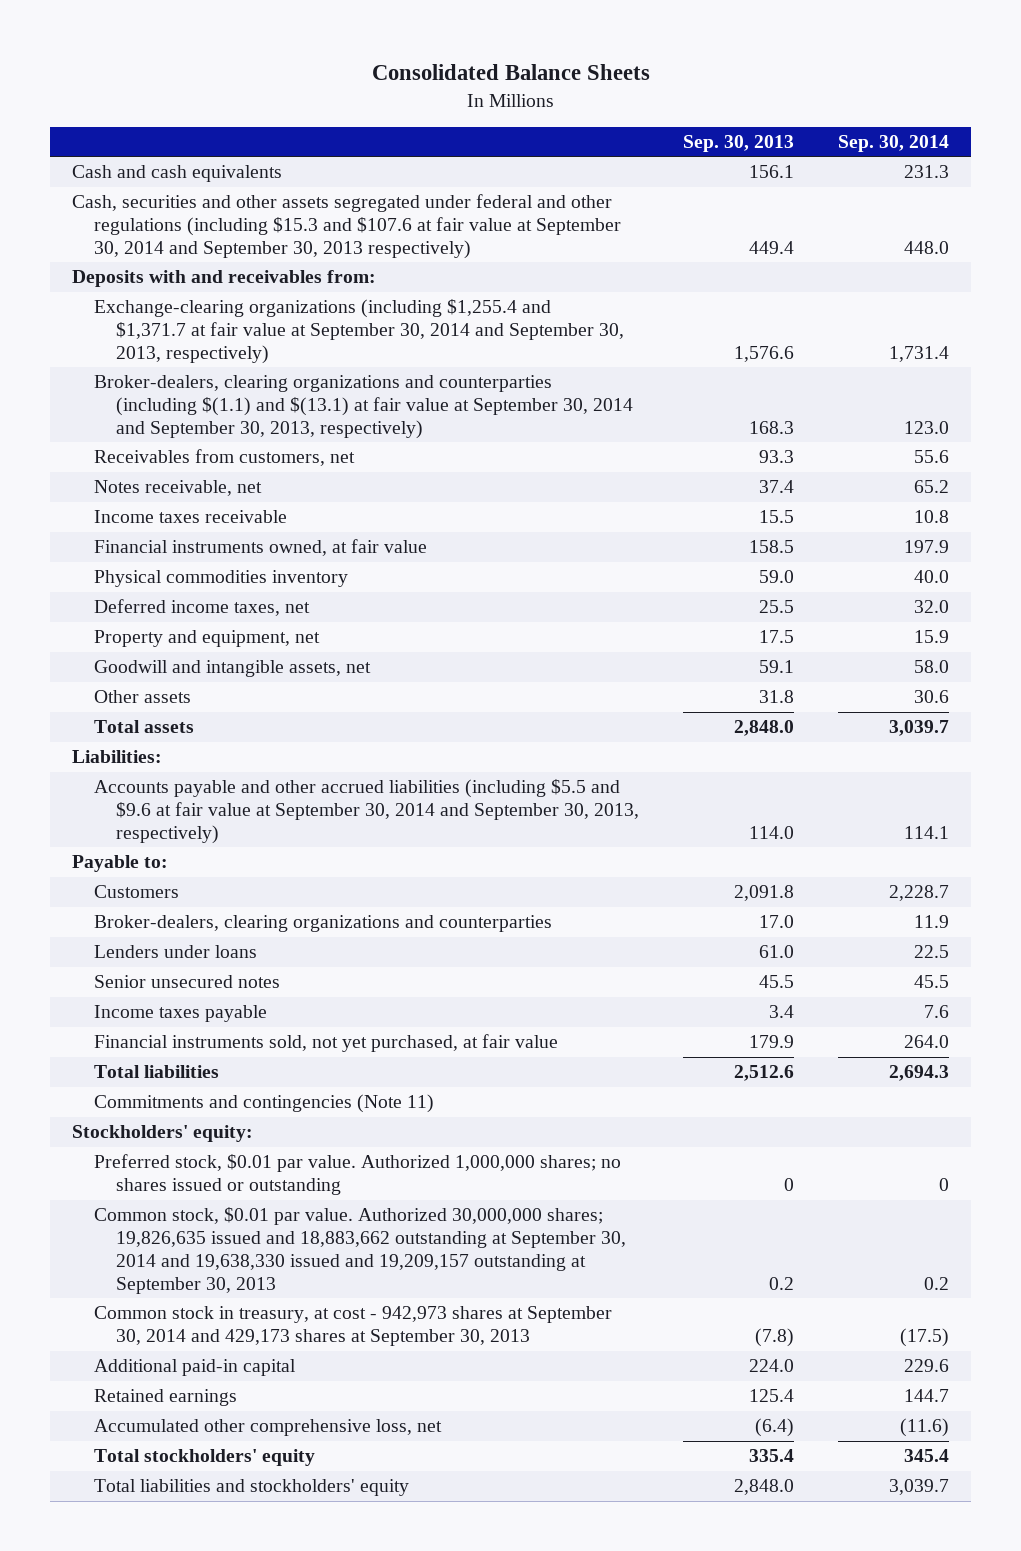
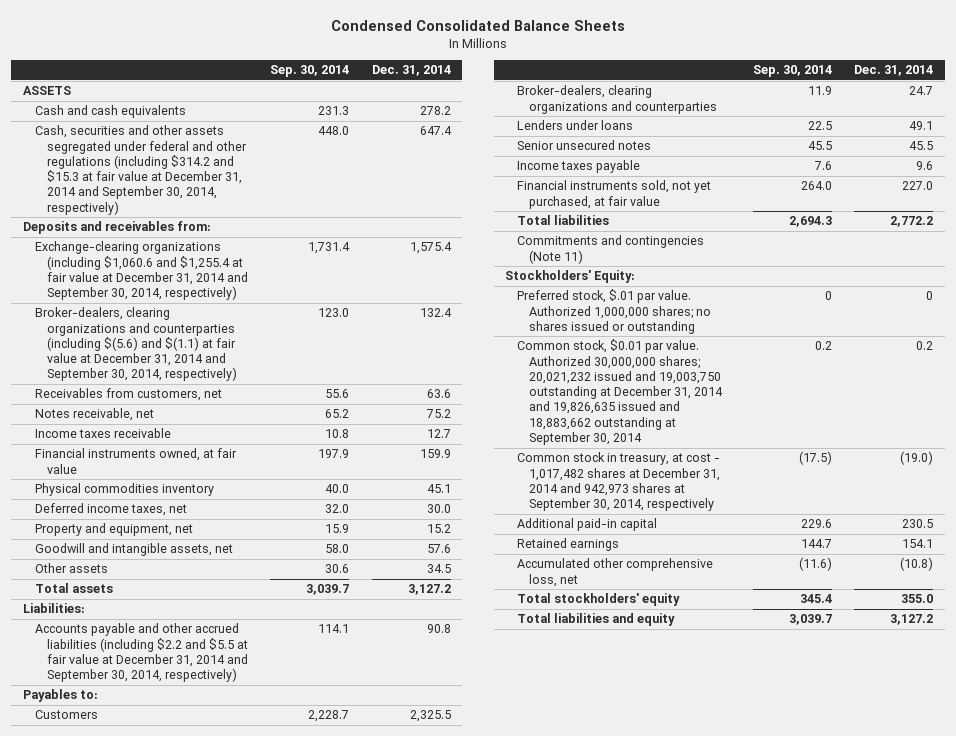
[371,64,650,81] Consolidated Balance Sheets -> [330,19,625,31] Condensed Consolidated Balance Sheets
[683,134,795,152] Sep. 30, 2013 -> none
none -> [372,65,452,77] Dec. 31, 2014
none -> [22,86,71,96] ASSETS
[72,194,622,259] Cash, securities and other assets segregated under federal and other regulations (including $15.3 and $107.6 at fair value at September 30, 2014 and September 30, 2013 respectively) -> [34,125,247,215] Cash, securities and other assets segregated under federal and other regulations (including $314.2 and $15.3 at fair value at December 31, 2014 and September 30, 2014, respectively)
[72,270,377,288] Deposits with and receivables from: -> [22,221,211,235] Deposits and receivables from:
[94,299,625,364] Exchange-clearing organizations (including $1,255.4 and $1,371.7 at fair value at September 30, 2014 and September 30, 2013, respectively) -> [34,241,248,301] Exchange-clearing organizations (including $1,060.6 and $1,255.4 at fair value at December 31, 2014 and September 30, 2014, respectively)
[94,375,634,439] Broker-dealers, clearing organizations and counterparties (including $(1.1) and $(13.1) at fair value at September 30, 2014 and September 30, 2013, respectively) -> [34,307,237,382] Broker-dealers, clearing organizations and counterparties (including $(5.6) and $(1.1) at fair value at December 31, 2014 and September 30, 2014, respectively)
[94,779,640,844] Accounts payable and other accrued liabilities (including $5.5 and $9.6 at fair value at September 30, 2014 and September 30, 2013, respectively) -> [34,623,248,683] Accounts payable and other accrued liabilities (including $2.2 and $5.5 at fair value at December 31, 2014 and September 30, 2014, respectively)
[72,855,169,873] Payable to: -> [22,689,98,703] Payables to:
[72,1125,254,1143] Stockholders' equity: -> [504,270,635,284] Stockholders' Equity:
[94,1154,622,1196] Preferred stock, $0.01 par value. Authorized 1,000,000 shares; no shares issued or outstanding -> [516,289,711,334] Preferred stock, $.01 par value. Authorized 1,000,000 shares; no shares issued or outstanding
[94,1207,627,1294] Common stock, $0.01 par value. Authorized 30,000,000 shares; 19,826,635 issued and 18,883,662 outstanding at September 30, 2014 and 19,638,330 issued and 19,209,157 outstanding at September 30, 2013 -> [516,339,723,445] Common stock, $0.01 par value. Authorized 30,000,000 shares; 20,021,232 issued and 19,003,750 outstanding at December 31, 2014 and 19,826,635 issued and 18,883,662 outstanding at September 30, 2014
[94,1306,613,1347] Common stock in treasury, at cost - 942,973 shares at September 30, 2014 and 429,173 shares at September 30, 2013 -> [516,452,720,512] Common stock in treasury, at cost - 1,017,482 shares at December 31, 2014 and 942,973 shares at September 30, 2014, respectively
[94,1479,410,1497] Total liabilities and stockholders' equity -> [516,613,675,627] Total liabilities and equity

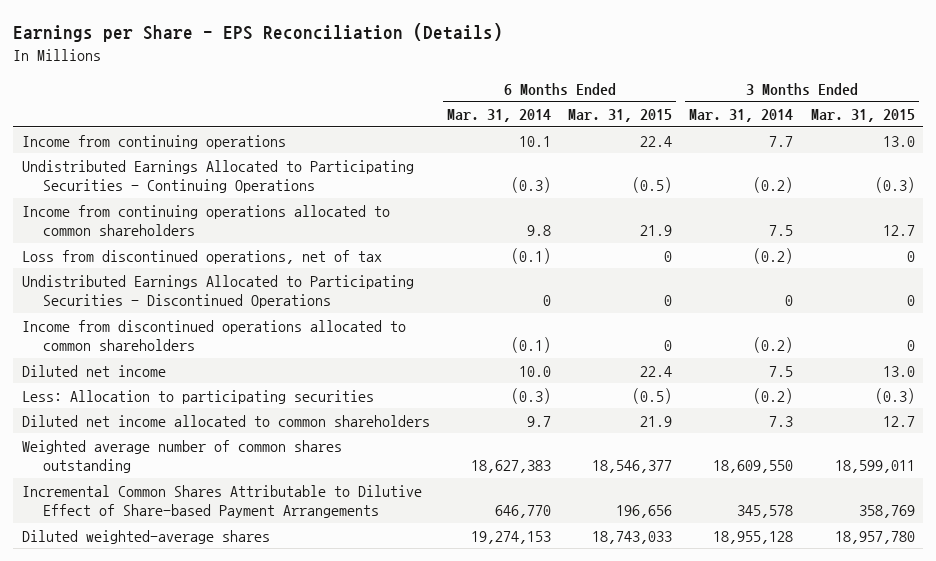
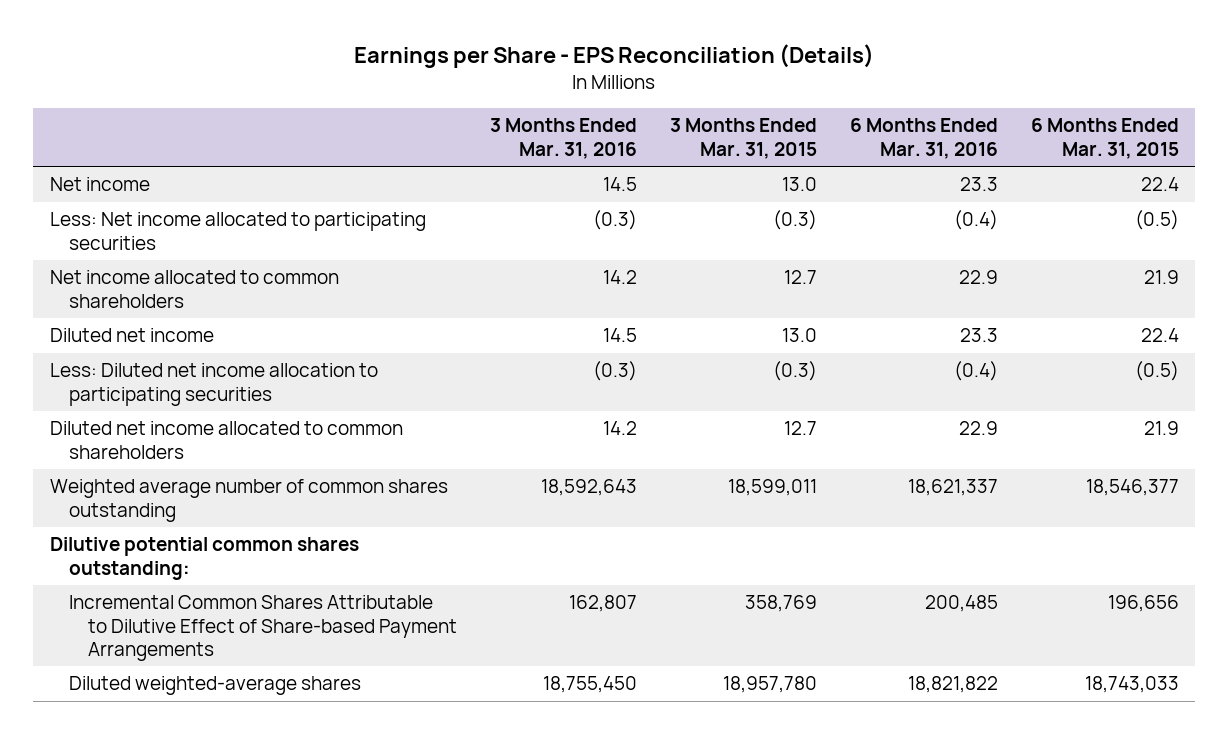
[446,109,551,123] Mar. 31, 2014 -> none
[689,109,794,123] Mar. 31, 2014 -> none
none -> [490,118,638,159] 3 Months Ended Mar. 31, 2016
none -> [850,118,999,159] 6 Months Ended Mar. 31, 2016
[21,249,382,264] Loss from discontinued operations, net of tax -> none
[21,274,414,309] Undistributed Earnings Allocated to Participating Securities - Discontinued Operations -> none
[21,319,406,352] Income from discontinued operations allocated to common shareholders -> none
[21,134,286,149] Income from continuing operations -> [49,177,150,192] Net income
[21,159,414,194] Undistributed Earnings Allocated to Participating Securities - Continuing Operations -> [49,212,426,250] Less: Net income allocated to participating securities
[21,204,390,237] Income from continuing operations allocated to common shareholders -> [49,270,339,308] Net income allocated to common shareholders
[21,389,374,404] Less: Allocation to participating securities -> [49,363,378,406] Less: Diluted net income allocation to participating securities
none -> [49,537,359,580] Dilutive potential common shares outstanding:

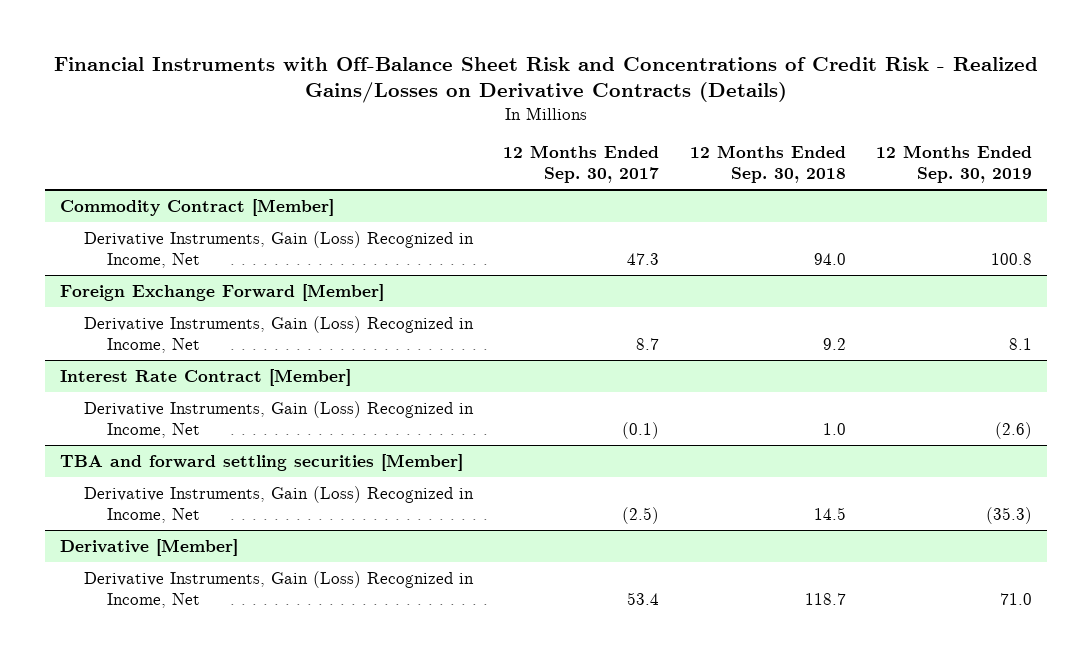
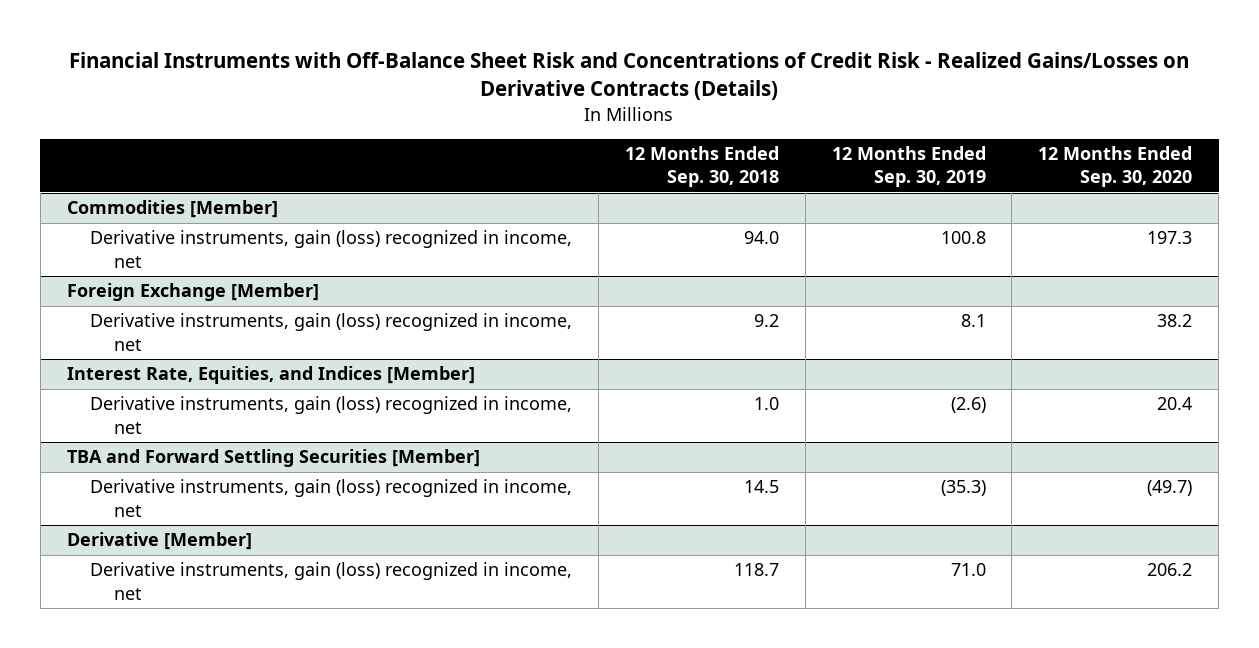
[503,145,660,184] 12 Months Ended Sep. 30, 2017 -> none
none -> [1038,146,1193,188] 12 Months Ended Sep. 30, 2020
[60,198,335,216] Commodity Contract [Member] -> [66,200,278,219] Commodities [Member]
[83,230,474,268] Derivative Instruments, Gain (Loss) Recognized in Income, Net -> [90,230,573,268] Derivative instruments, gain (loss) recognized in income, net
[60,283,385,301] Foreign Exchange Forward [Member] -> [66,283,319,302] Foreign Exchange [Member]
[83,315,474,353] Derivative Instruments, Gain (Loss) Recognized in Income, Net -> [90,313,573,351] Derivative instruments, gain (loss) recognized in income, net
[60,368,352,386] Interest Rate Contract [Member] -> [66,366,475,385] Interest Rate, Equities, and Indices [Member]
[83,400,474,438] Derivative Instruments, Gain (Loss) Recognized in Income, Net -> [90,396,573,434] Derivative instruments, gain (loss) recognized in income, net
[60,453,464,471] TBA and forward settling securities [Member] -> [66,449,480,468] TBA and Forward Settling Securities [Member]
[83,485,474,523] Derivative Instruments, Gain (Loss) Recognized in Income, Net -> [90,479,573,517] Derivative instruments, gain (loss) recognized in income, net
[83,570,474,608] Derivative Instruments, Gain (Loss) Recognized in Income, Net -> [90,562,573,600] Derivative instruments, gain (loss) recognized in income, net

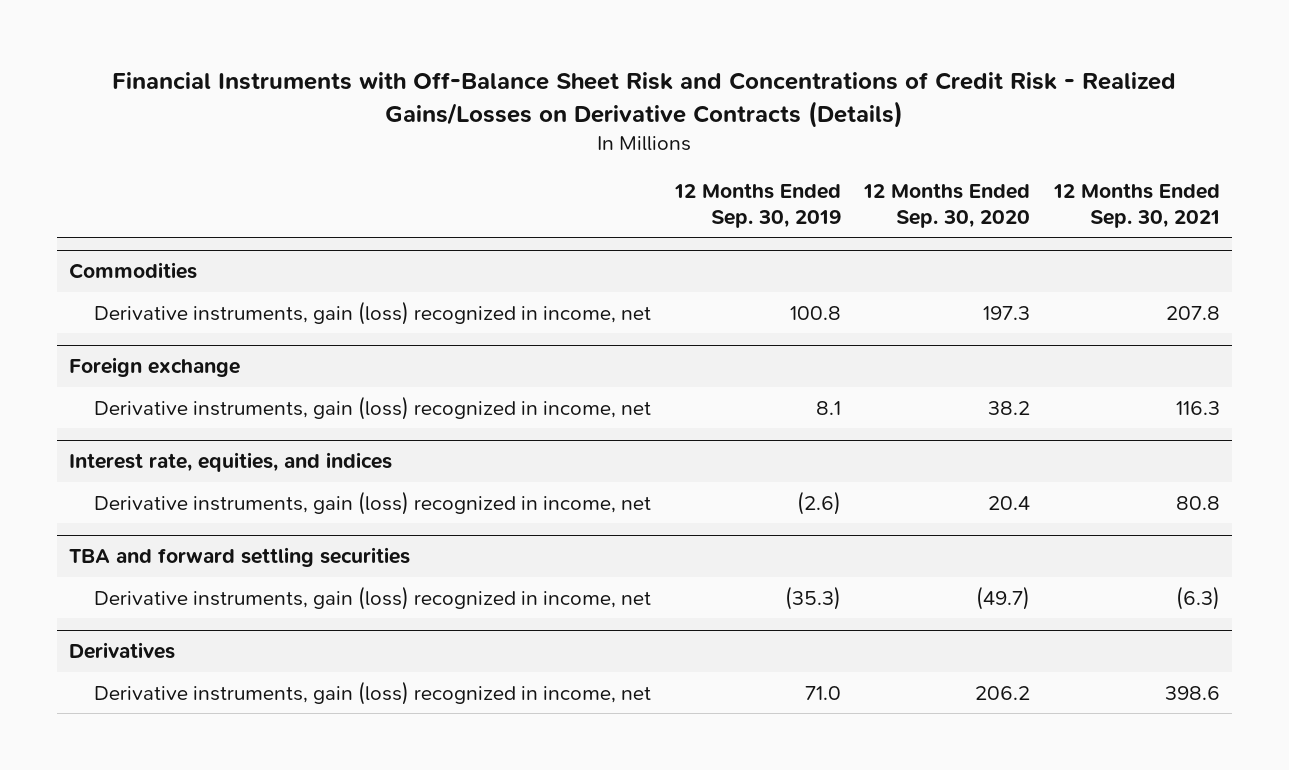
[624,146,779,188] 12 Months Ended Sep. 30, 2018 -> none
none -> [1052,183,1220,228] 12 Months Ended Sep. 30, 2021
[66,200,278,219] Commodities [Member] -> [68,262,197,280] Commodities
[66,283,319,302] Foreign Exchange [Member] -> [68,357,240,378] Foreign exchange
[66,366,475,385] Interest Rate, Equities, and Indices [Member] -> [68,452,392,473] Interest rate, equities, and indices
[66,449,480,468] TBA and Forward Settling Securities [Member] -> [68,547,410,568] TBA and forward settling securities
[66,532,252,551] Derivative [Member] -> [68,642,175,660] Derivatives

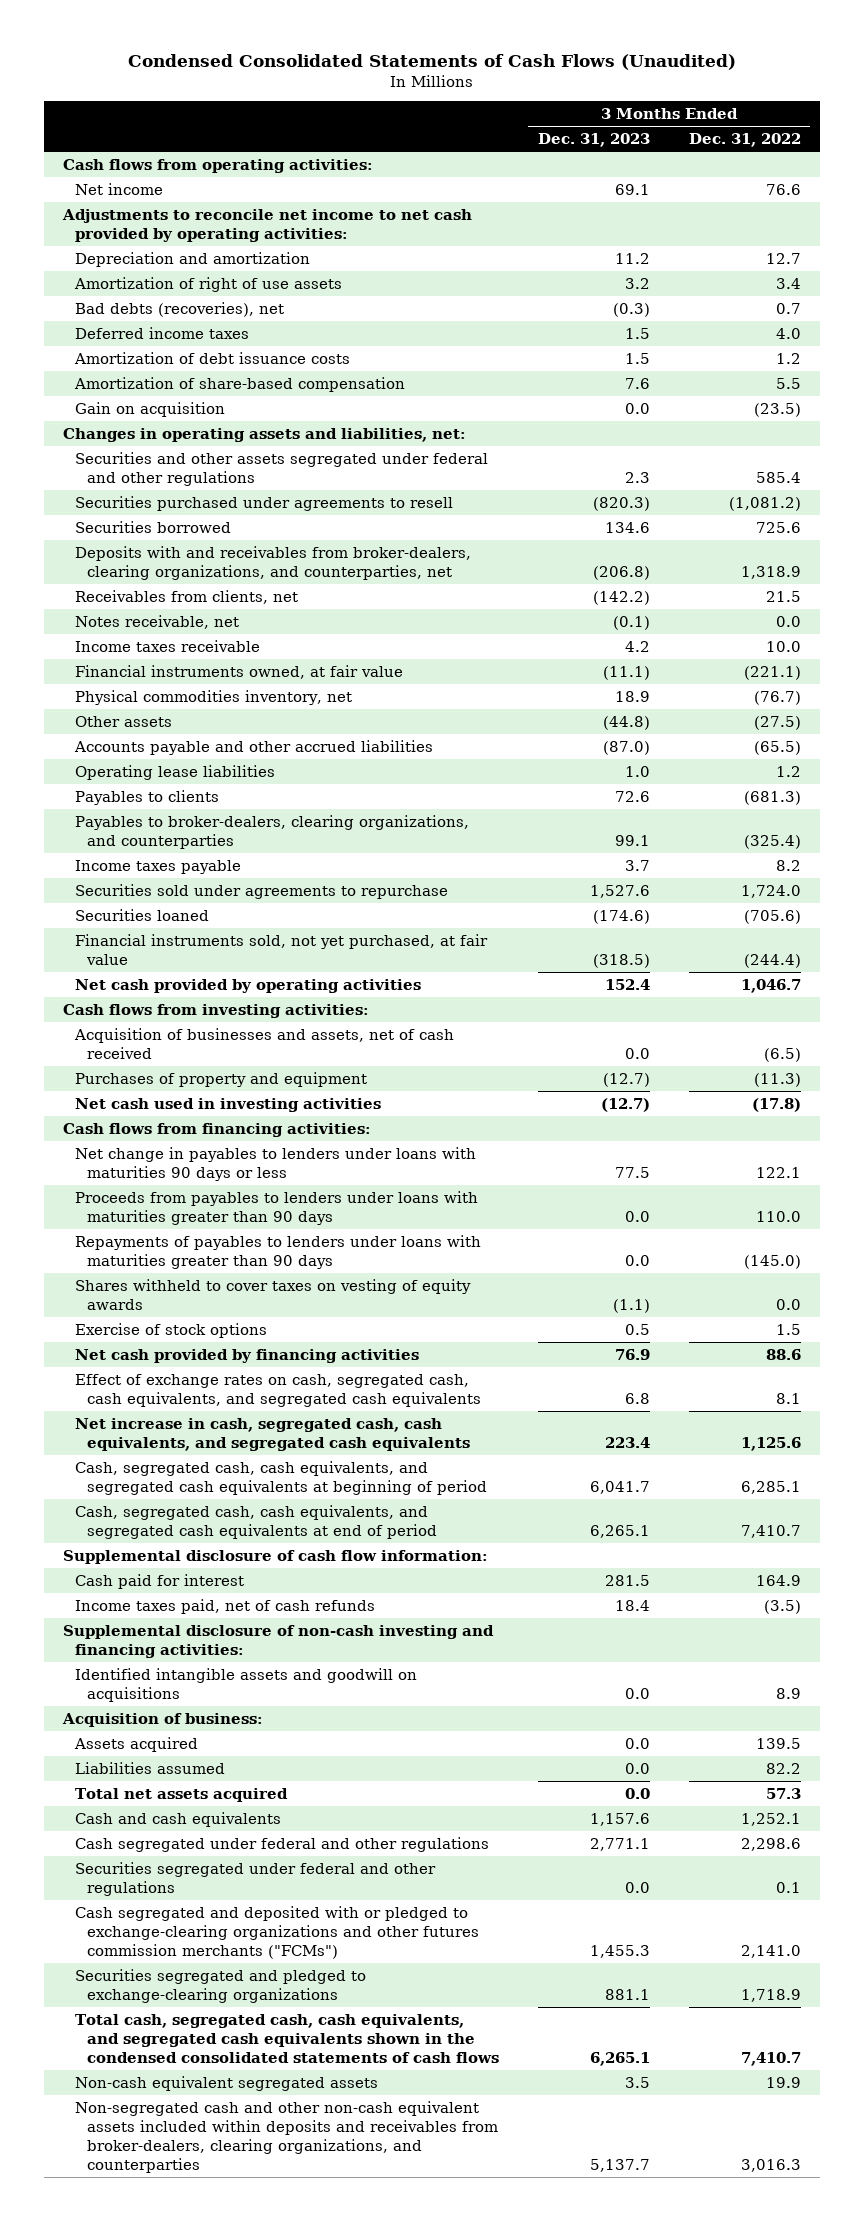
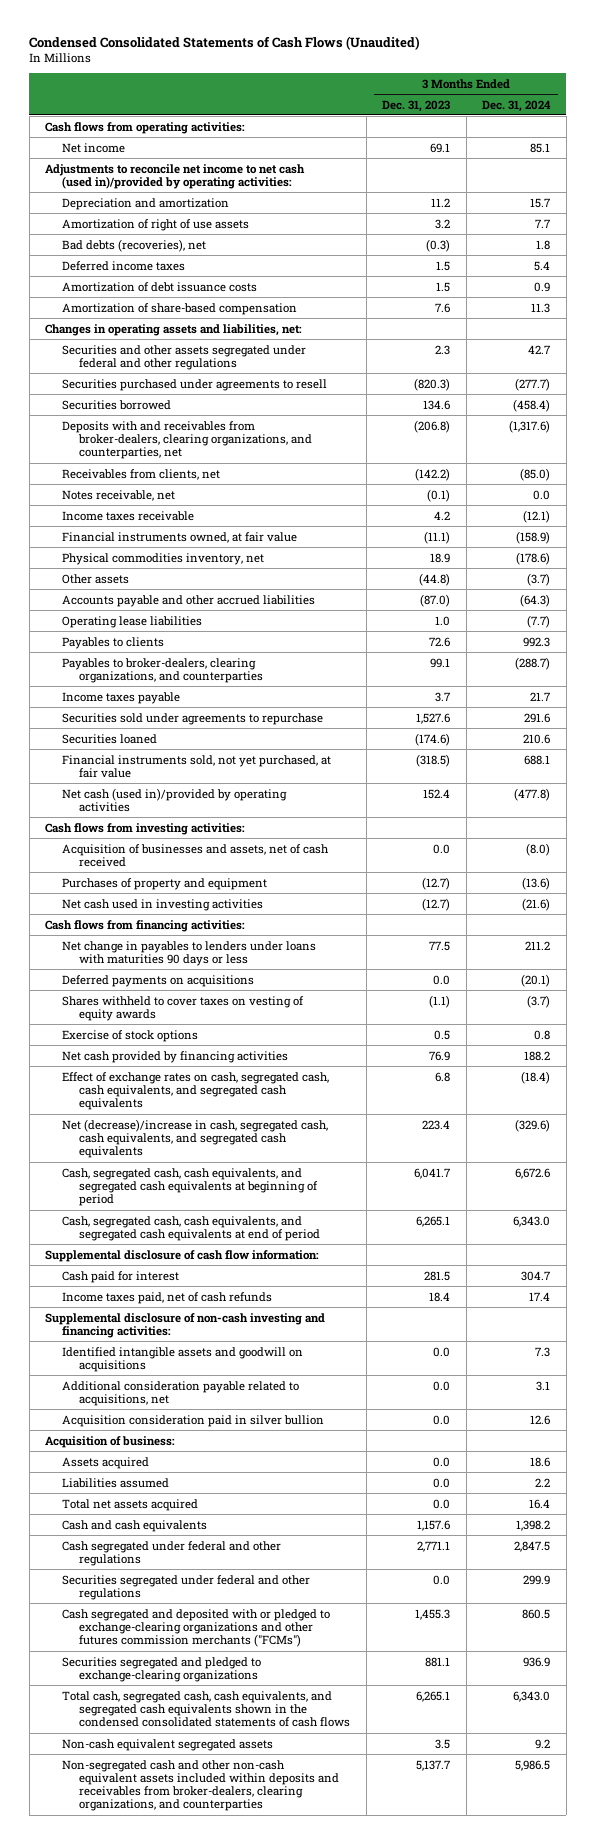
[688,133,801,148] Dec. 31, 2022 -> none
none -> [482,99,552,112] Dec. 31, 2024
[62,208,473,242] Adjustments to reconcile net income to net cash provided by operating activities: -> [45,163,306,189] Adjustments to reconcile net income to net cash (used in)/provided by operating activities:
[74,401,225,417] Gain on acquisition -> none
[74,978,421,993] Net cash provided by operating activities -> [62,787,288,812] Net cash (used in)/provided by operating activities
[74,1190,478,1225] Proceeds from payables to lenders under loans with maturities greater than 90 days -> none
[74,1234,481,1269] Repayments of payables to lenders under loans with maturities greater than 90 days -> none
none -> [62,974,255,987] Deferred payments on acquisitions
[74,1417,470,1451] Net increase in cash, segregated cash, cash equivalents, and segregated cash equivalents -> [62,1118,329,1159] Net (decrease)/increase in cash, segregated cash, cash equivalents, and segregated cash equivalents
none -> [62,1380,300,1406] Additional consideration payable related to acquisitions, net
none -> [62,1414,325,1427] Acquisition consideration paid in silver bullion

